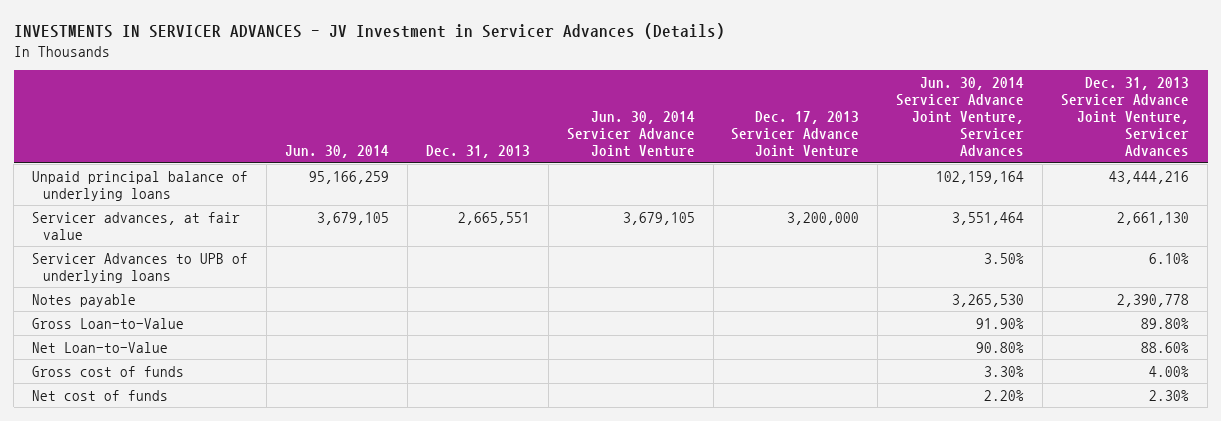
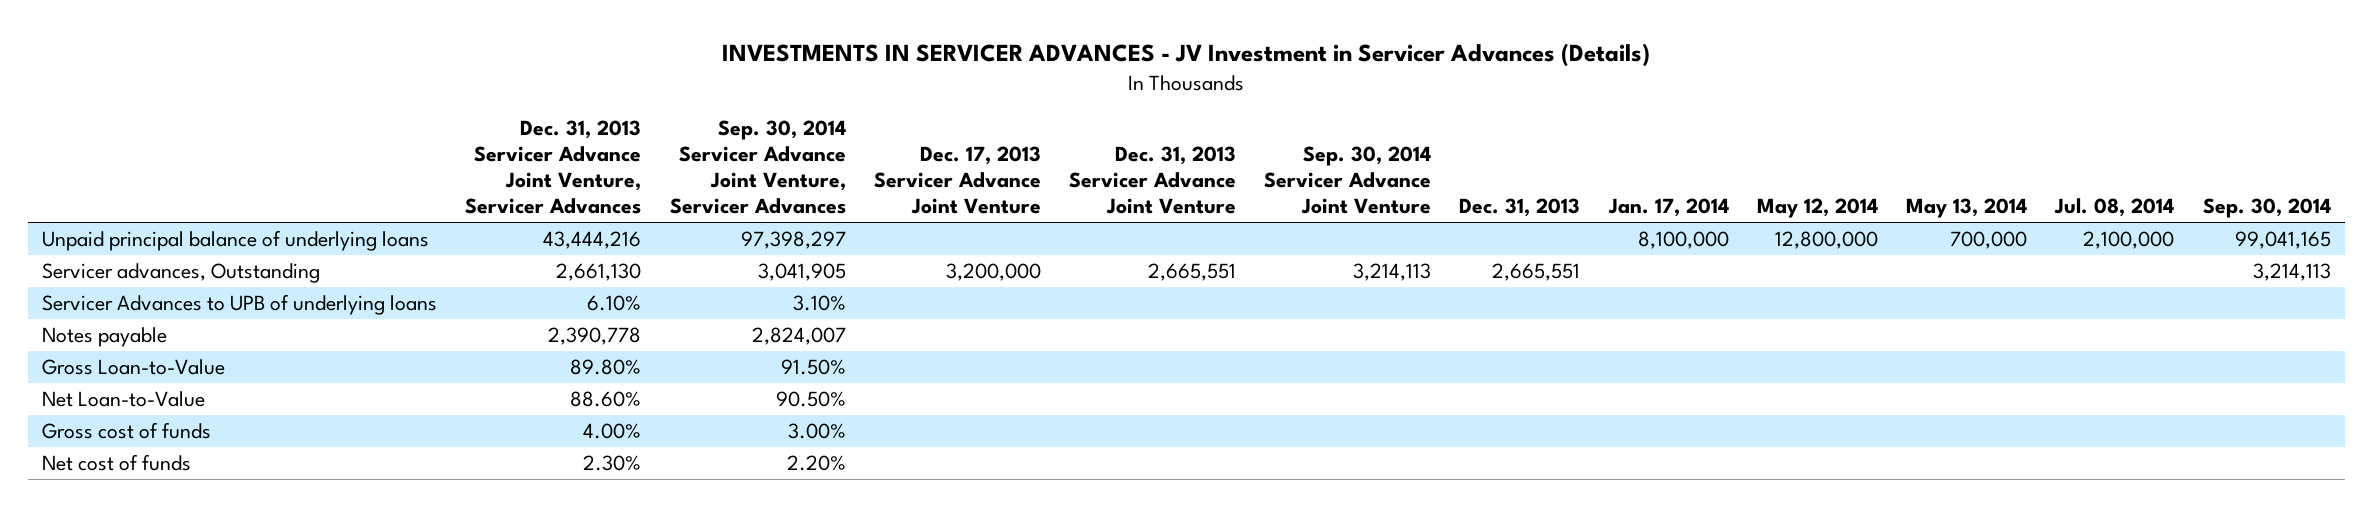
[284,145,389,159] Jun. 30, 2014 -> none
[566,111,695,158] Jun. 30, 2014 Servicer Advance Joint Venture -> none
[896,77,1025,157] Jun. 30, 2014 Servicer Advance Joint Venture, Servicer Advances -> none
none -> [669,119,846,215] Sep. 30, 2014 Servicer Advance Joint Venture, Servicer Advances
none -> [1069,145,1237,215] Dec. 31, 2013 Servicer Advance Joint Venture
none -> [1264,145,1432,215] Sep. 30, 2014 Servicer Advance Joint Venture
none -> [1607,198,1729,218] Jan. 17, 2014
none -> [1756,198,1878,219] May 12, 2014
none -> [1906,198,2028,219] May 13, 2014
none -> [2054,198,2175,218] Jul. 08, 2014
none -> [2202,198,2331,219] Sep. 30, 2014
[32,211,241,240] Servicer advances, at fair value -> [42,263,321,284] Servicer advances, Outstanding

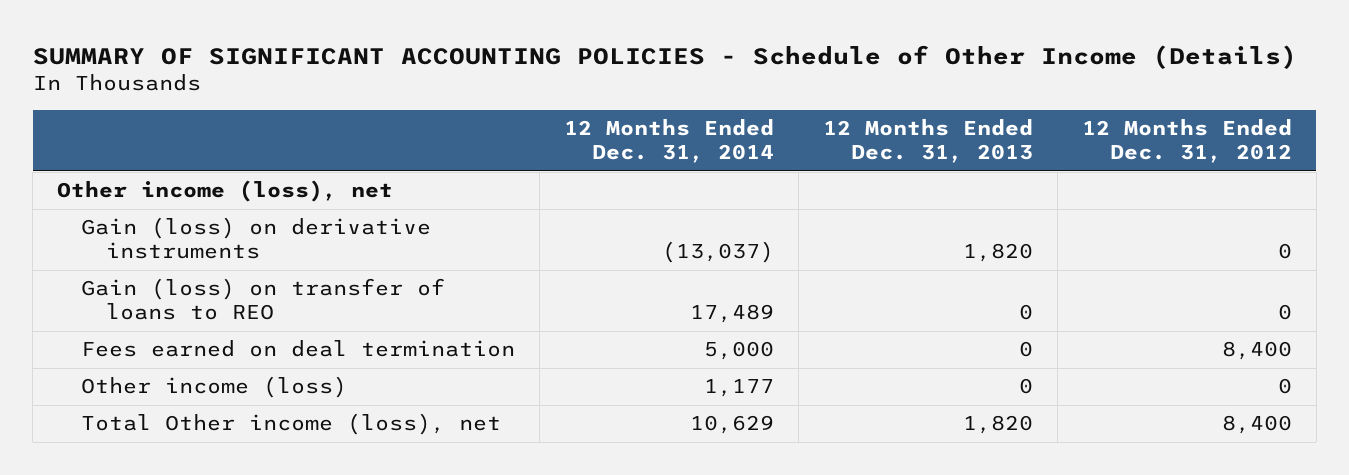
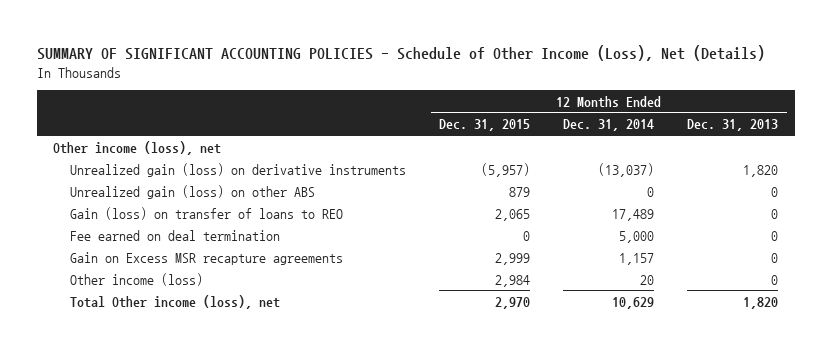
[32,44,1297,69] SUMMARY OF SIGNIFICANT ACCOUNTING POLICIES - Schedule of Other Income (Details) -> [36,45,765,62] SUMMARY OF SIGNIFICANT ACCOUNTING POLICIES - Schedule of Other Income (Loss), Net (Details)
[1081,119,1292,164] 12 Months Ended Dec. 31, 2012 -> none
none -> [439,119,531,132] Dec. 31, 2015
[81,217,432,260] Gain (loss) on derivative instruments -> [70,162,407,177] Unrealized gain (loss) on derivative instruments
none -> [70,184,316,199] Unrealized gain (loss) on other ABS
[81,340,516,358] Fees earned on deal termination -> [70,229,281,241] Fee earned on deal termination
none -> [70,251,344,265] Gain on Excess MSR recapture agreements
[704,379,775,398] 1,177 -> [640,274,655,285] 20

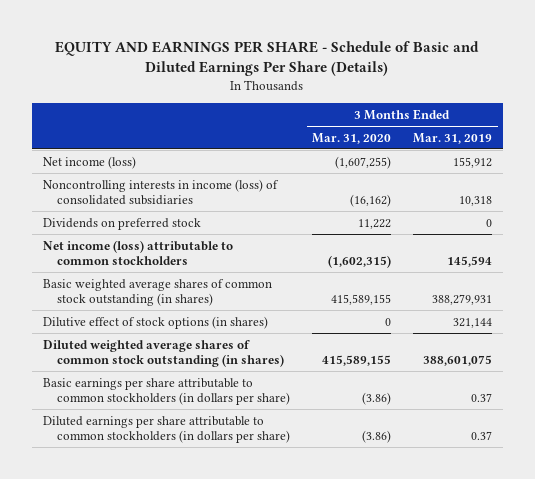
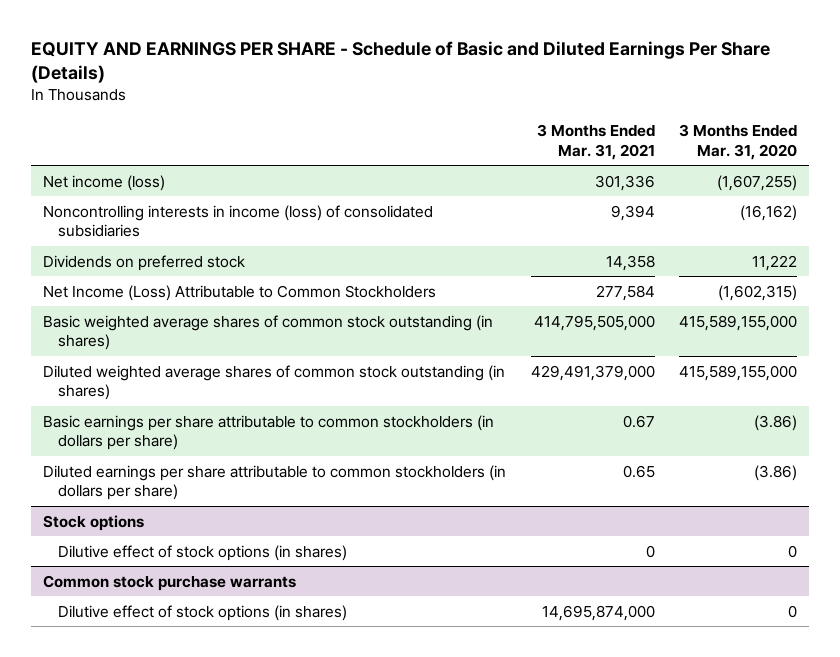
[413,132,493,144] Mar. 31, 2019 -> none
none -> [536,124,655,160] 3 Months Ended Mar. 31, 2021
[42,315,268,329] Dilutive effect of stock options (in shares) -> none
[42,239,233,265] Net income (loss) attributable to common stockholders -> [43,284,437,301] Net Income (Loss) Attributable to Common Stockholders
[331,293,392,305] 415,589,155 -> [678,314,797,331] 415,589,155,000
[322,354,392,366] 415,589,155 -> [678,364,797,381] 415,589,155,000
none -> [43,514,145,531] Stock options
none -> [58,544,348,561] Dilutive effect of stock options (in shares)
none -> [43,574,297,591] Common stock purchase warrants
none -> [58,604,348,621] Dilutive effect of stock options (in shares)

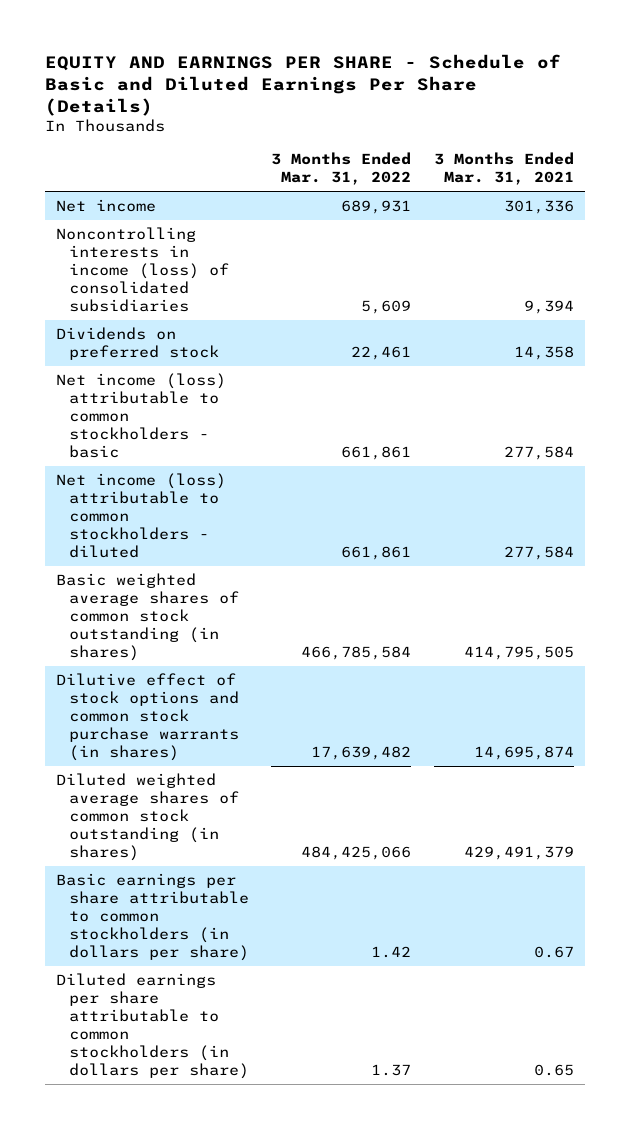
[678,124,797,160] 3 Months Ended Mar. 31, 2020 -> none
none -> [271,152,412,186] 3 Months Ended Mar. 31, 2022
[43,174,166,191] Net income (loss) -> [56,198,157,212] Net income
[43,284,437,301] Net Income (Loss) Attributable to Common Stockholders -> [56,372,227,459] Net income (loss) attributable to common stockholders - basic
none -> [56,472,227,559] Net income (loss) attributable to common stockholders - diluted
[533,314,655,331] 414,795,505,000 -> [463,646,574,661] 414,795,505
none -> [56,672,240,762] Dilutive effect of stock options and common stock purchase warrants (in shares)
[530,364,655,381] 429,491,379,000 -> [463,846,574,861] 429,491,379
[43,514,145,531] Stock options -> none
[58,544,348,561] Dilutive effect of stock options (in shares) -> none
[43,574,297,591] Common stock purchase warrants -> none
[58,604,348,621] Dilutive effect of stock options (in shares) -> none

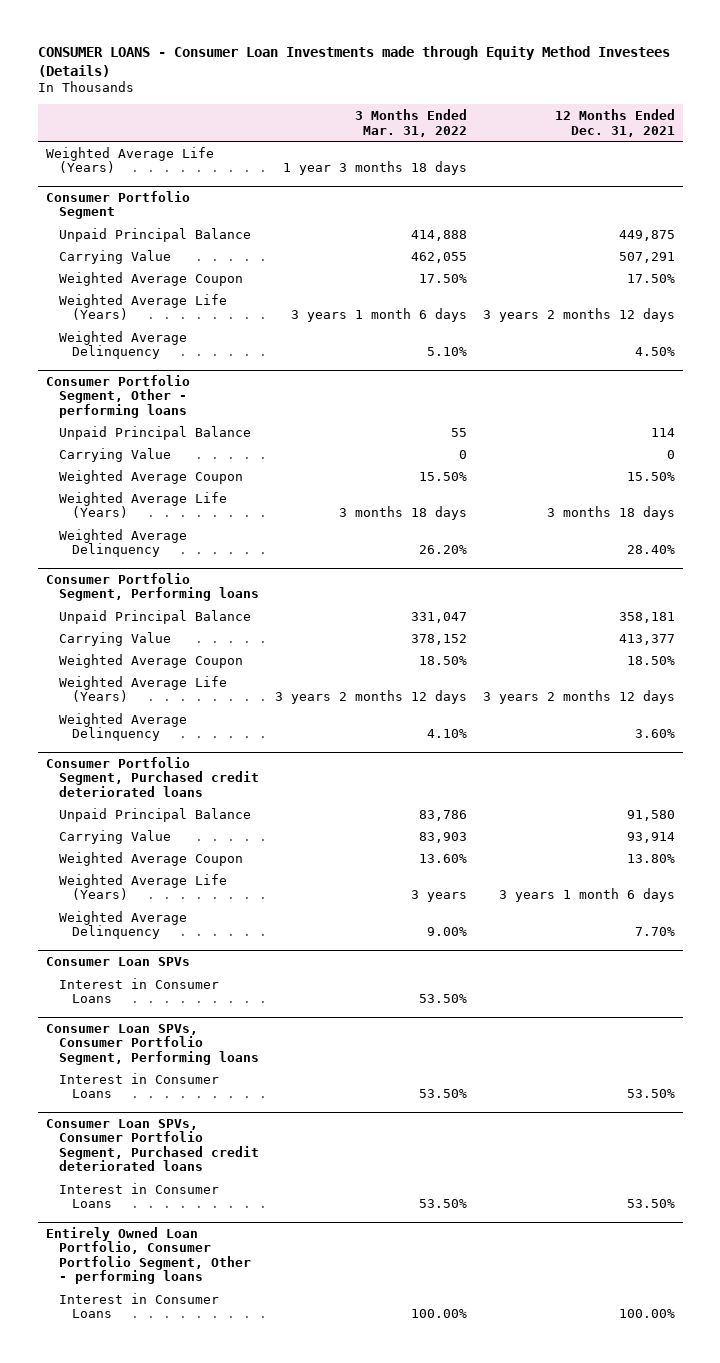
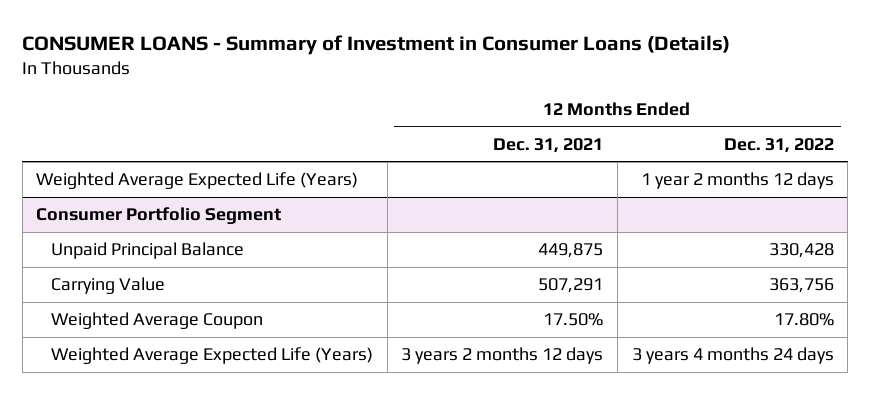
[37,45,670,77] CONSUMER LOANS - Consumer Loan Investments made through Equity Method Investees (Details) -> [22,34,731,55] CONSUMER LOANS - Summary of Investment in Consumer Loans (Details)
[354,109,467,137] 3 Months Ended Mar. 31, 2022 -> none
none -> [723,137,834,153] Dec. 31, 2022
[45,146,214,174] Weighted Average Life (Years) -> [36,172,359,190] Weighted Average Expected Life (Years)
[58,330,187,360] Weighted Average Delinquency -> none
[45,374,190,418] Consumer Portfolio Segment, Other - performing loans -> none
[58,425,251,440] Unpaid Principal Balance -> none
[58,447,171,462] Carrying Value -> none
[58,469,243,484] Weighted Average Coupon -> none
[58,491,227,519] Weighted Average Life (Years) -> none
[58,528,187,558] Weighted Average Delinquency -> none
[45,572,259,602] Consumer Portfolio Segment, Performing loans -> none
[58,609,251,624] Unpaid Principal Balance -> none
[58,631,171,646] Carrying Value -> none
[58,653,243,668] Weighted Average Coupon -> none
[58,675,227,703] Weighted Average Life (Years) -> none
[58,712,187,742] Weighted Average Delinquency -> none
[45,756,259,797] Consumer Portfolio Segment, Purchased credit deteriorated loans -> none
[58,807,251,822] Unpaid Principal Balance -> none
[58,829,171,844] Carrying Value -> none
[58,851,243,866] Weighted Average Coupon -> none
[58,873,227,901] Weighted Average Life (Years) -> none
[58,910,187,940] Weighted Average Delinquency -> none
[45,956,190,966] Consumer Loan SPVs -> none
[58,977,219,1004] Interest in Consumer Loans -> none
[45,1023,259,1065] Consumer Loan SPVs, Consumer Portfolio Segment, Performing loans -> none
[58,1072,219,1099] Interest in Consumer Loans -> none
[45,1118,259,1172] Consumer Loan SPVs, Consumer Portfolio Segment, Purchased credit deteriorated loans -> none
[58,1182,219,1209] Interest in Consumer Loans -> none
[45,1226,251,1285] Entirely Owned Loan Portfolio, Consumer Portfolio Segment, Other - performing loans -> none
[58,1292,219,1319] Interest in Consumer Loans -> none
[58,293,227,321] Weighted Average Life (Years) -> [51,347,374,365] Weighted Average Expected Life (Years)

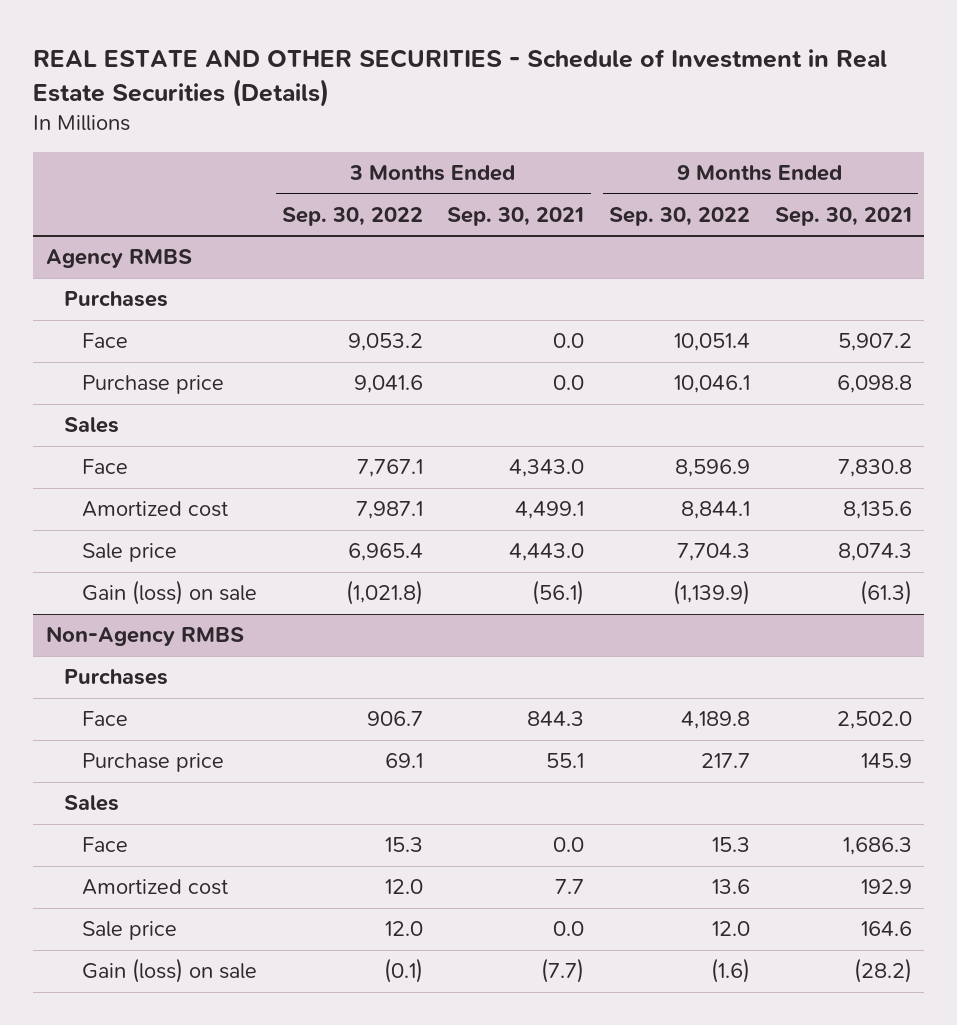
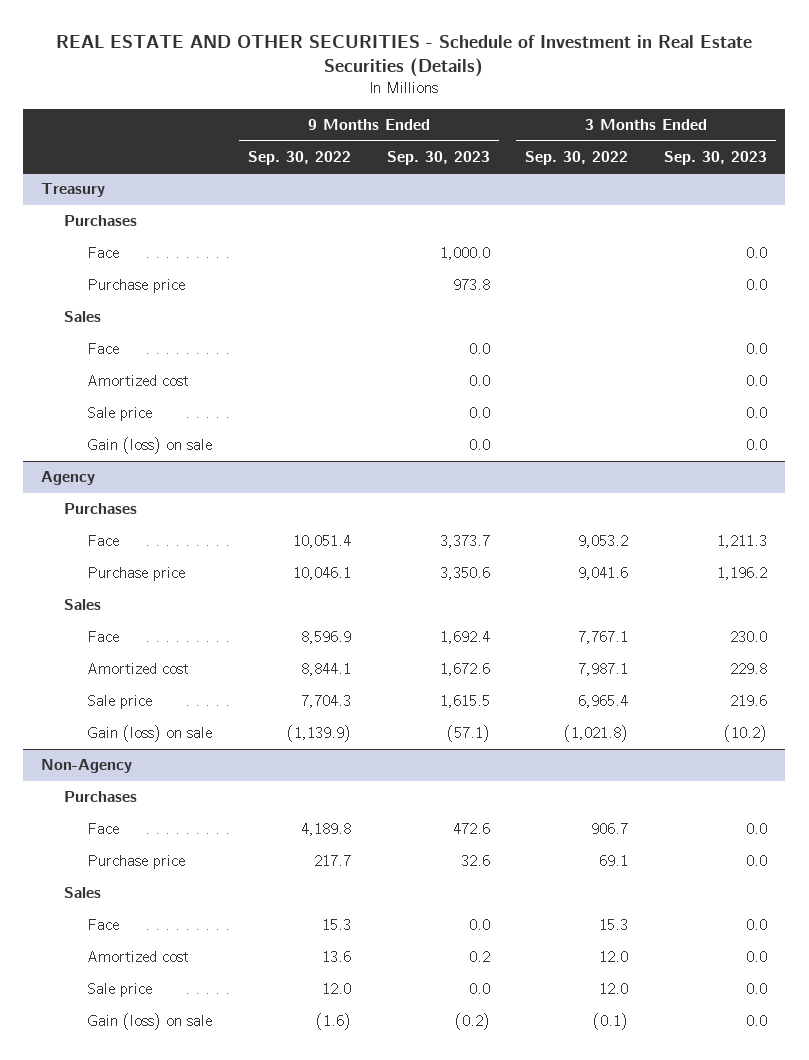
[447,206,585,226] Sep. 30, 2021 -> none
[774,206,912,226] Sep. 30, 2021 -> none
none -> [386,150,490,165] Sep. 30, 2023
none -> [664,150,768,165] Sep. 30, 2023
[45,249,192,269] Agency RMBS -> none
none -> [41,183,106,198] Treasury
none -> [86,247,119,259] Face
none -> [86,279,185,294] Purchase price
none -> [63,311,101,323] Sales
none -> [86,343,119,355] Face
none -> [86,375,189,387] Amortized cost
none -> [86,407,152,422] Sale price
none -> [86,437,212,455] Gain (loss) on sale
none -> [41,471,96,486] Agency
none -> [63,503,137,515] Purchases
[45,626,244,647] Non-Agency RMBS -> [41,759,133,774] Non-Agency

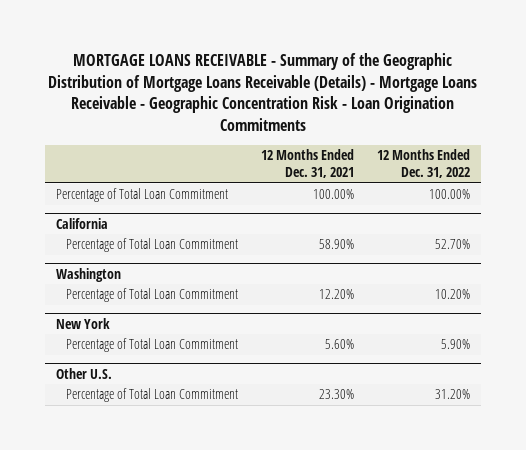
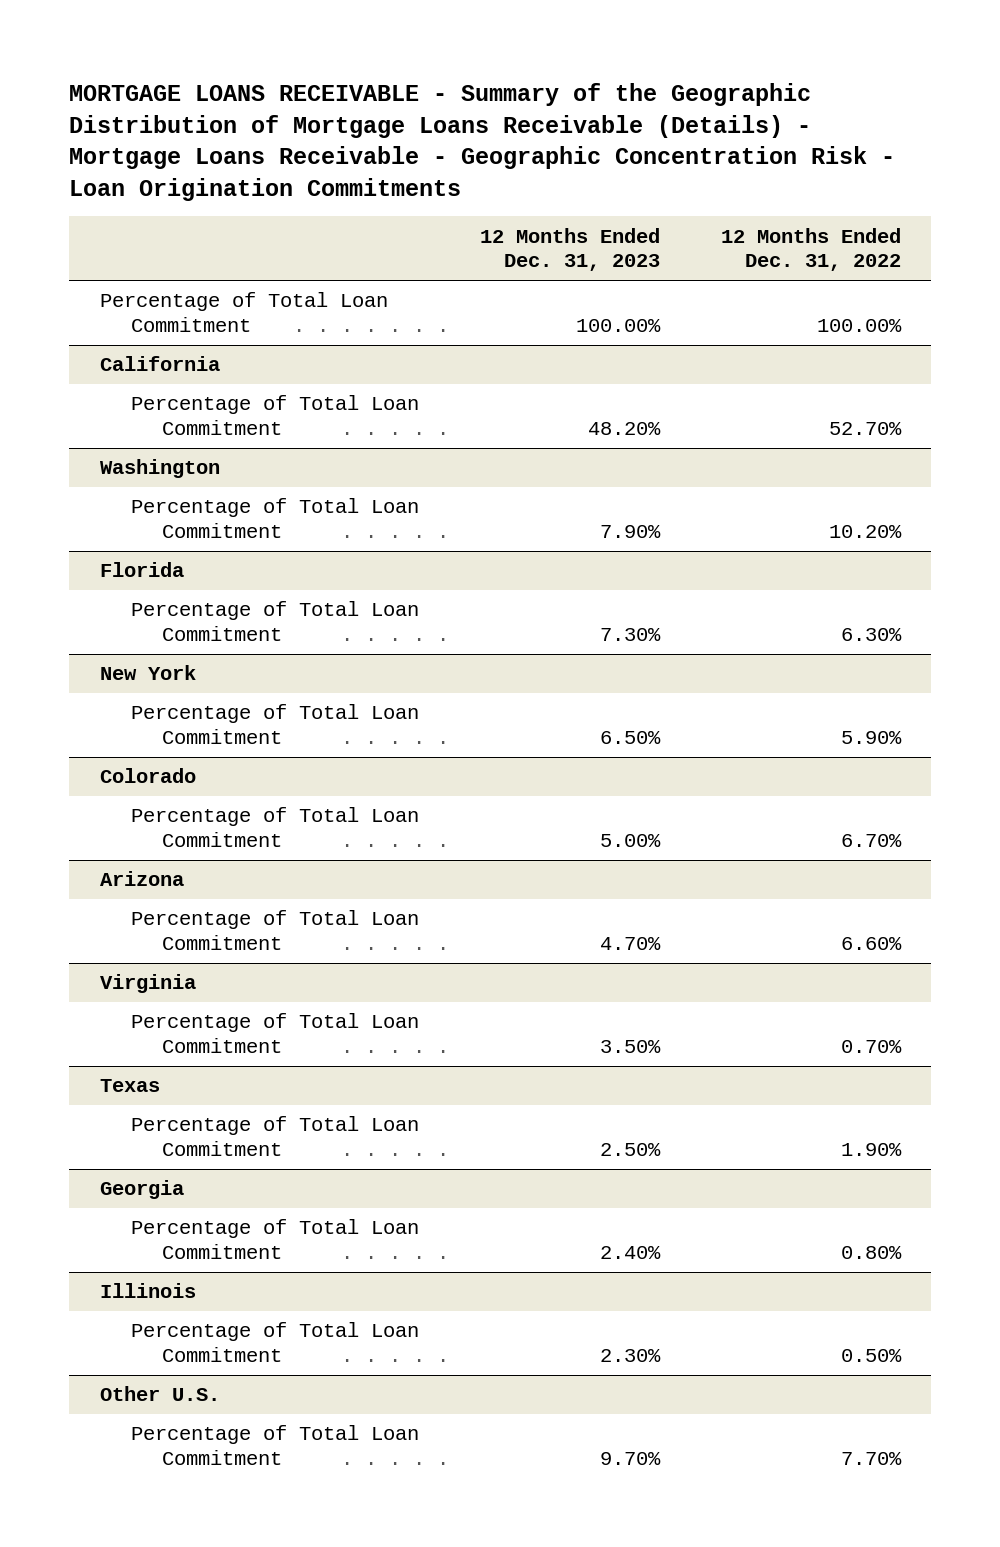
[261,148,355,178] 12 Months Ended Dec. 31, 2021 -> none
none -> [479,227,660,272] 12 Months Ended Dec. 31, 2023
none -> [99,562,184,578] Florida
none -> [130,601,419,641] Percentage of Total Loan Commitment
none -> [99,768,196,784] Colorado
none -> [130,807,419,847] Percentage of Total Loan Commitment
none -> [99,871,184,887] Arizona
none -> [130,910,419,950] Percentage of Total Loan Commitment
none -> [99,974,196,994] Virginia
none -> [130,1013,419,1053] Percentage of Total Loan Commitment
none -> [99,1079,160,1093] Texas
none -> [130,1116,419,1156] Percentage of Total Loan Commitment
none -> [99,1180,184,1200] Georgia
none -> [130,1219,419,1259] Percentage of Total Loan Commitment
none -> [99,1283,196,1299] Illinois
none -> [130,1322,419,1362] Percentage of Total Loan Commitment
[434,389,470,400] 31.20% -> [840,1451,902,1465] 7.70%

